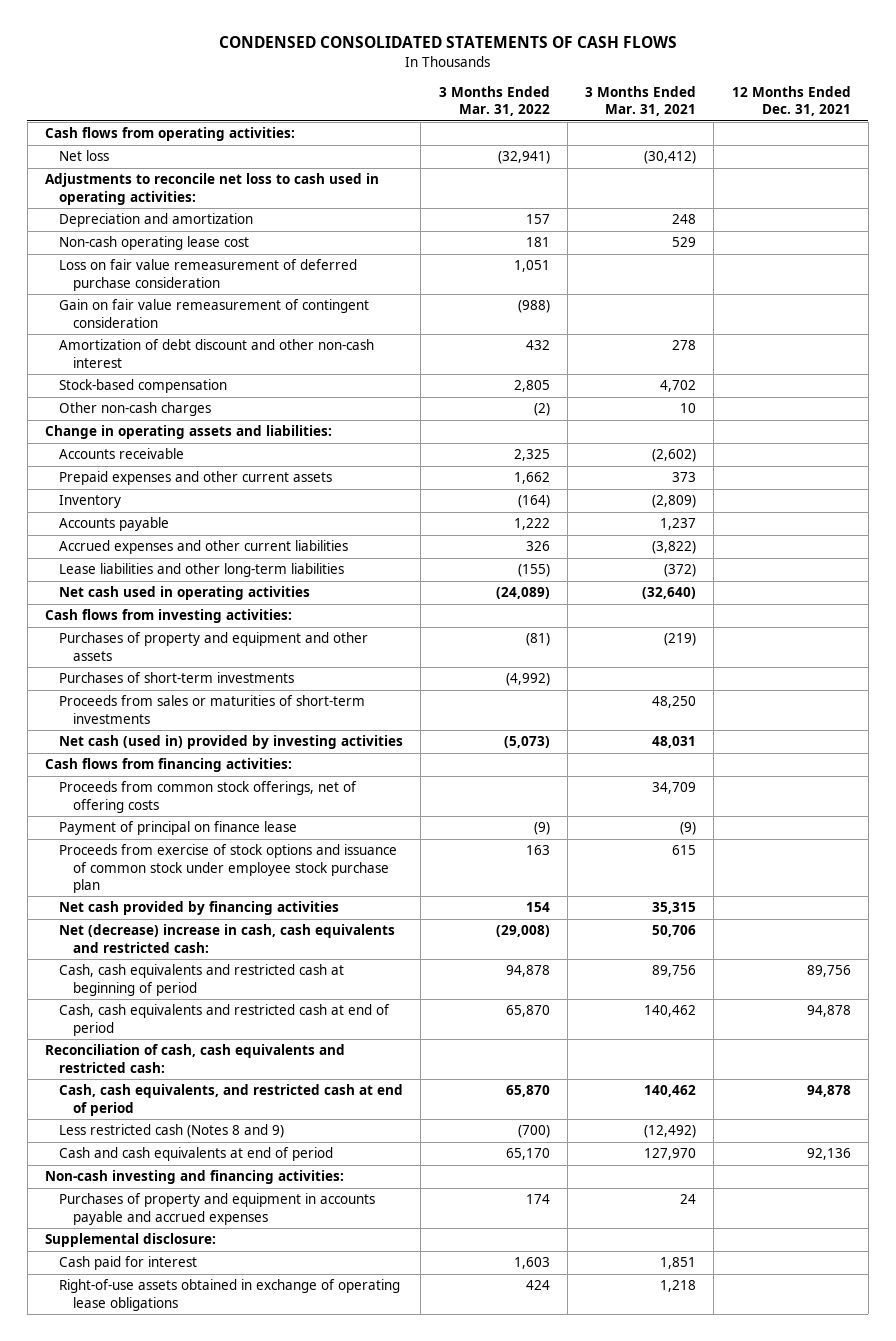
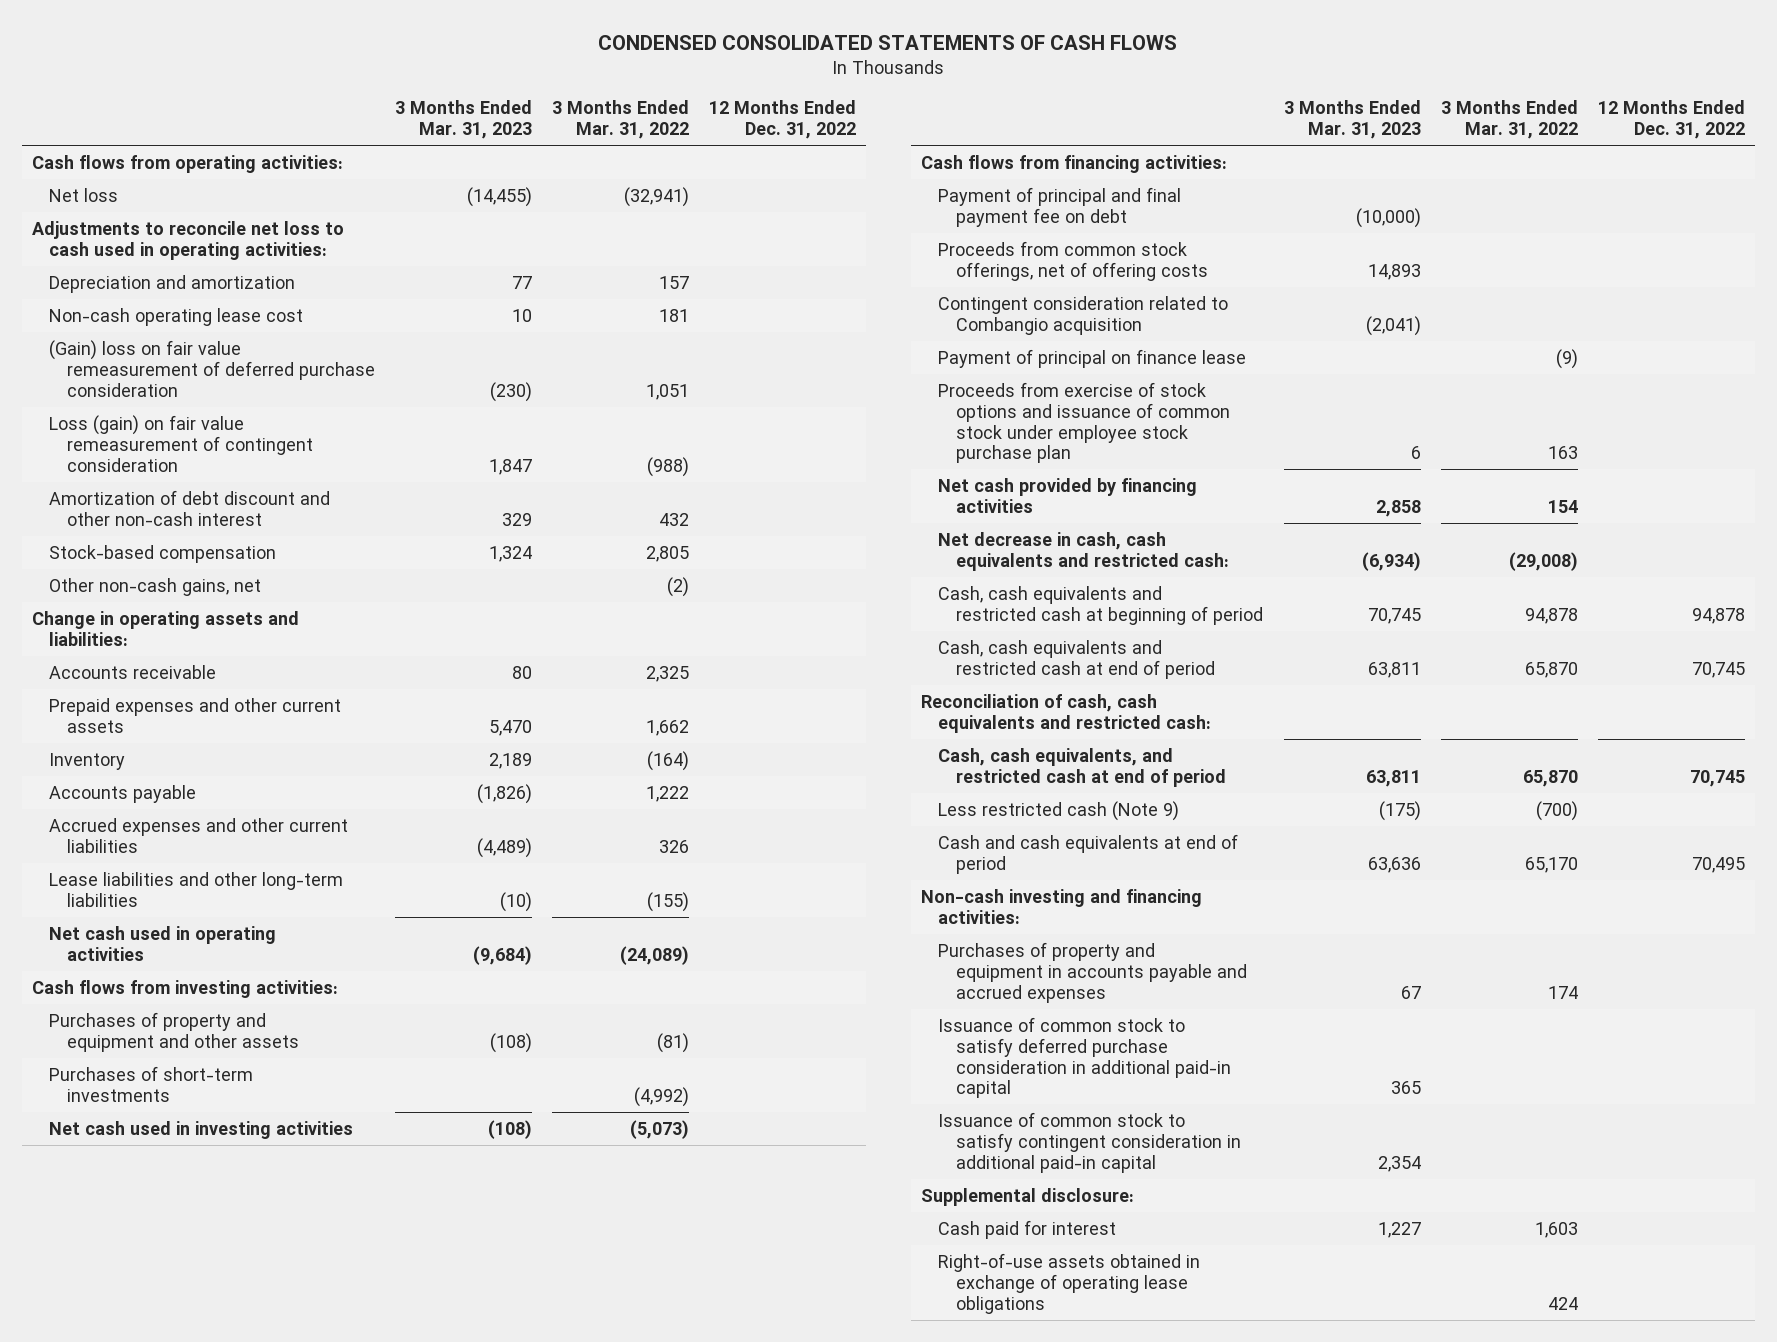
[585,85,697,116] 3 Months Ended Mar. 31, 2021 -> none
[731,85,851,116] 12 Months Ended Dec. 31, 2021 -> none
none -> [394,100,532,140] 3 Months Ended Mar. 31, 2023
none -> [708,100,856,140] 12 Months Ended Dec. 31, 2022
[59,259,358,291] Loss on fair value remeasurement of deferred purchase consideration -> [49,339,375,397] (Gain) loss on fair value remeasurement of deferred purchase consideration
[59,299,370,328] Gain on fair value remeasurement of contingent consideration -> [49,414,313,472] Loss (gain) on fair value remeasurement of contingent consideration
[59,402,212,417] Other non-cash charges -> [49,577,262,596] Other non-cash gains, net
[59,695,366,724] Proceeds from sales or maturities of short-term investments -> none
[59,735,404,750] Net cash (used in) provided by investing activities -> [49,1120,354,1139] Net cash used in investing activities
none -> [938,186,1182,227] Payment of principal and final payment fee on debt
none -> [938,295,1229,335] Contingent consideration related to Combangio acquisition
[59,924,396,953] Net (decrease) increase in cash, cash equivalents and restricted cash: -> [938,531,1229,571] Net decrease in cash, cash equivalents and restricted cash:
[59,1124,285,1139] Less restricted cash (Notes 8 and 9) -> [938,800,1180,821] Less restricted cash (Note 9)
none -> [938,1016,1231,1099] Issuance of common stock to satisfy deferred purchase consideration in additional paid-in capital
none -> [938,1111,1241,1173] Issuance of common stock to satisfy contingent consideration in additional paid-in capital

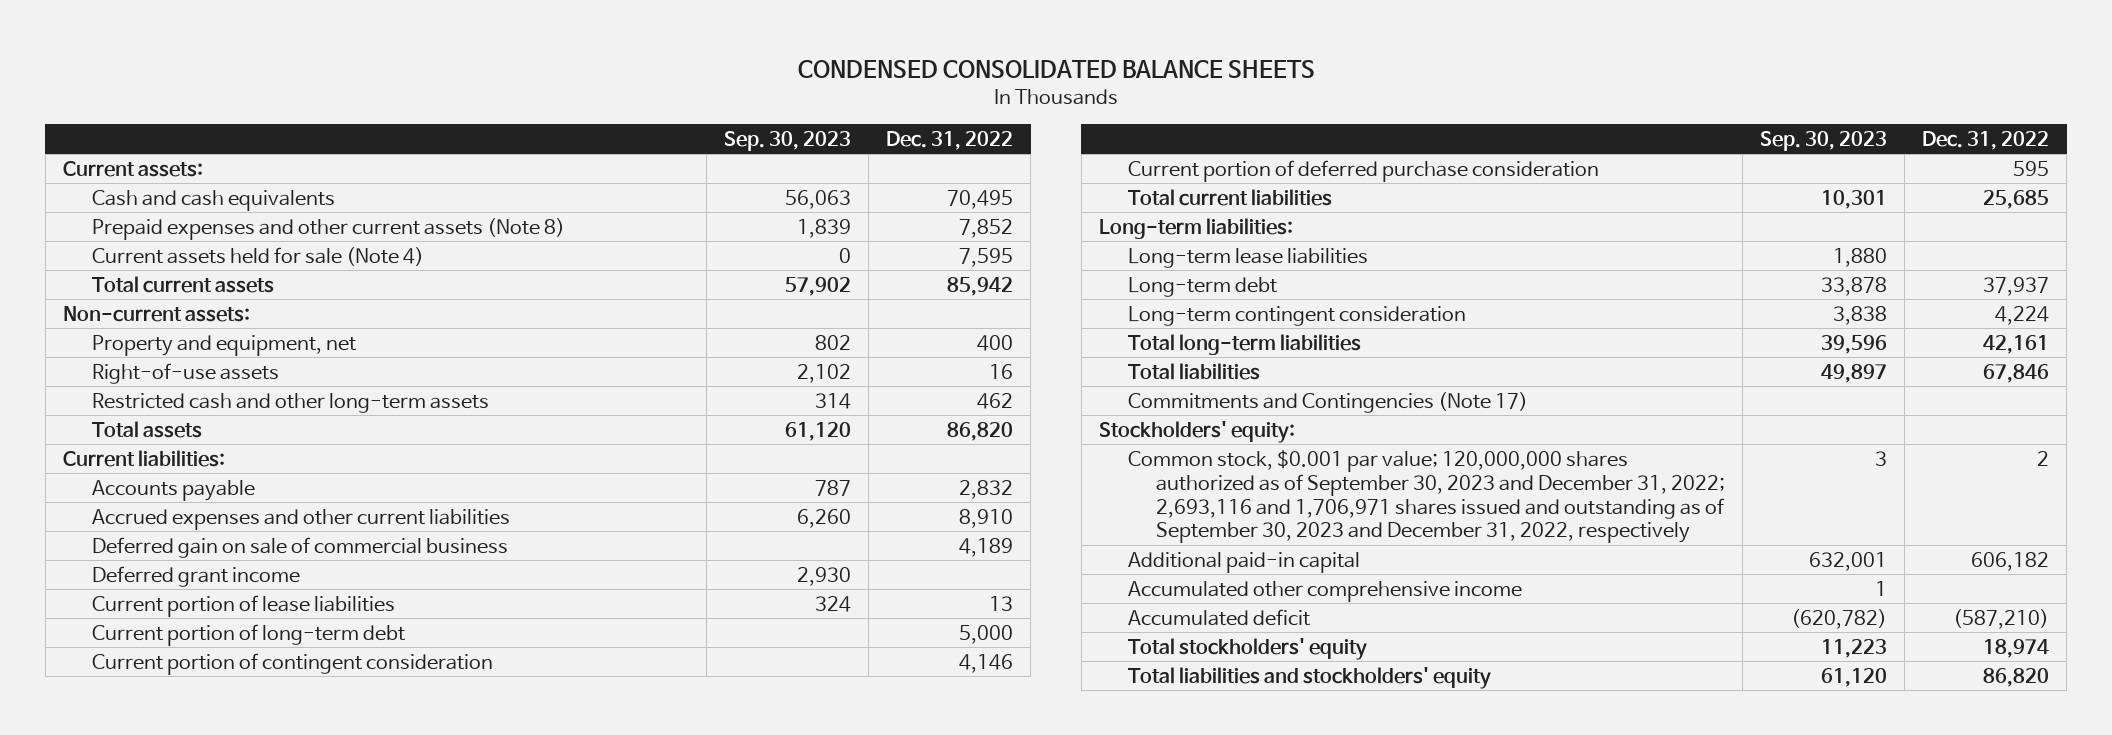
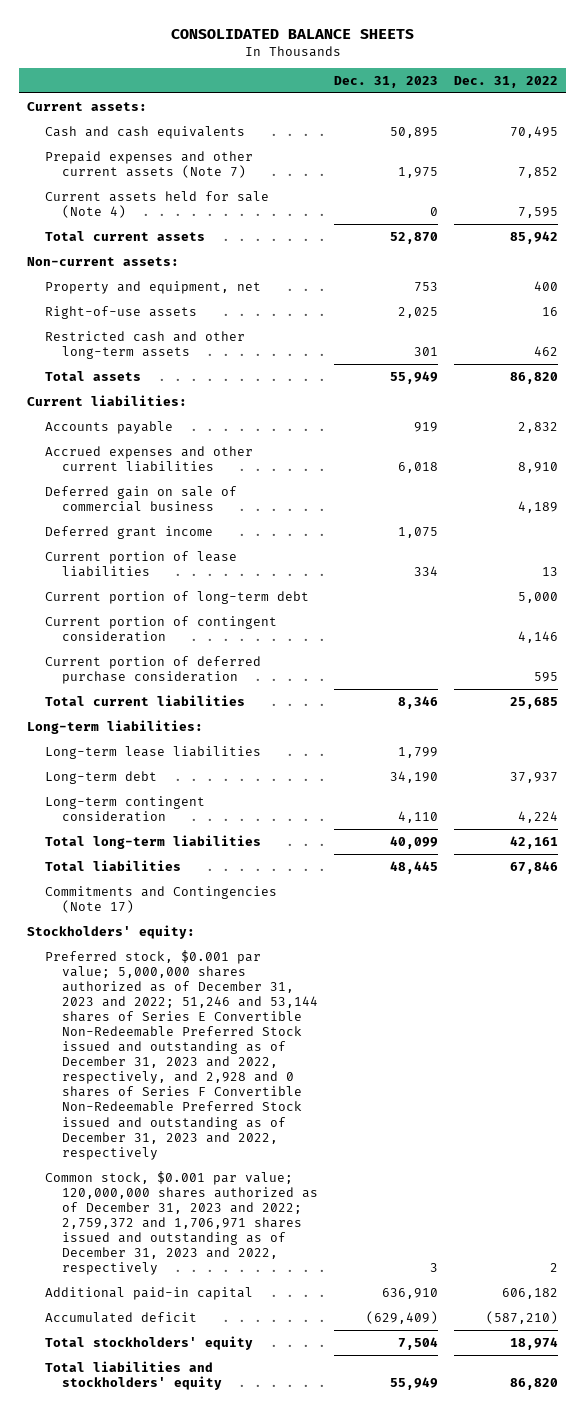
[798,59,1316,78] CONDENSED CONSOLIDATED BALANCE SHEETS -> [170,28,414,39] CONSOLIDATED BALANCE SHEETS
[724,131,852,152] Sep. 30, 2023 -> none
none -> [334,76,439,89] Dec. 31, 2023
[91,217,565,240] Prepaid expenses and other current assets (Note 8) -> [44,150,253,178] Prepaid expenses and other current assets (Note 7)
none -> [44,949,319,1160] Preferred stock, $0.001 par value; 5,000,000 shares authorized as of December 31, 2023 and 2022; 51,246 and 53,144 shares of Series E Convertible Non-Redeemable Preferred Stock issued and outstanding as of December 31, 2023 and 2022, respectively, and 2,928 and 0 shares of Series F Convertible Non-Redeemable Preferred Stock issued and outstanding as of December 31, 2023 and 2022, respectively
[1127,449,1726,544] Common stock, $0.001 par value; 120,000,000 shares authorized as of September 30, 2023 and December 31, 2022; 2,693,116 and 1,706,971 shares issued and outstanding as of September 30, 2023 and December 31, 2022, respectively -> [44,1170,319,1276] Common stock, $0.001 par value; 120,000,000 shares authorized as of December 31, 2023 and 2022; 2,759,372 and 1,706,971 shares issued and outstanding as of December 31, 2023 and 2022, respectively
[1127,580,1522,602] Accumulated other comprehensive income -> none

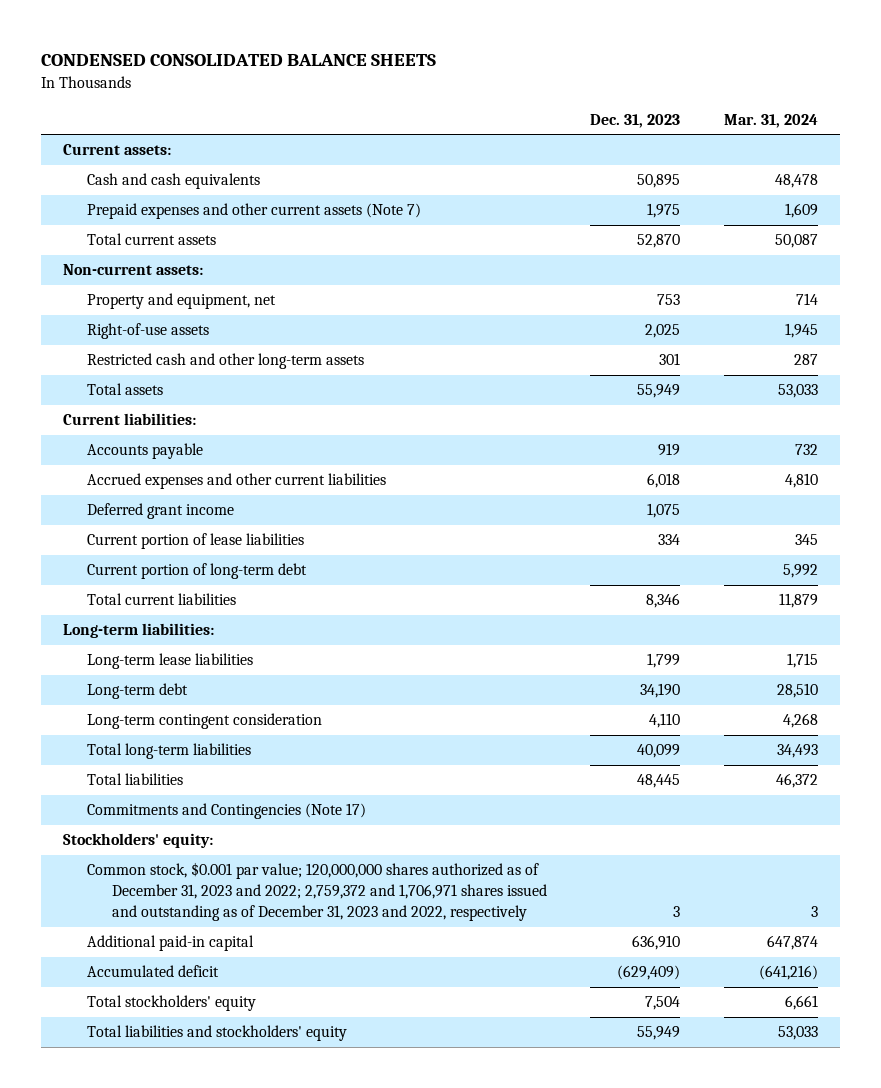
[170,28,414,39] CONSOLIDATED BALANCE SHEETS -> [41,54,437,67] CONDENSED CONSOLIDATED BALANCE SHEETS
[454,76,559,89] Dec. 31, 2022 -> none
none -> [723,113,818,128] Mar. 31, 2024
[44,190,269,218] Current assets held for sale (Note 4) -> none
[44,485,237,512] Deferred gain on sale of commercial business -> none
[44,615,277,642] Current portion of contingent consideration -> none
[44,655,261,684] Current portion of deferred purchase consideration -> none
[44,949,319,1160] Preferred stock, $0.001 par value; 5,000,000 shares authorized as of December 31, 2023 and 2022; 51,246 and 53,144 shares of Series E Convertible Non-Redeemable Preferred Stock issued and outstanding as of December 31, 2023 and 2022, respectively, and 2,928 and 0 shares of Series F Convertible Non-Redeemable Preferred Stock issued and outstanding as of December 31, 2023 and 2022, respectively -> none

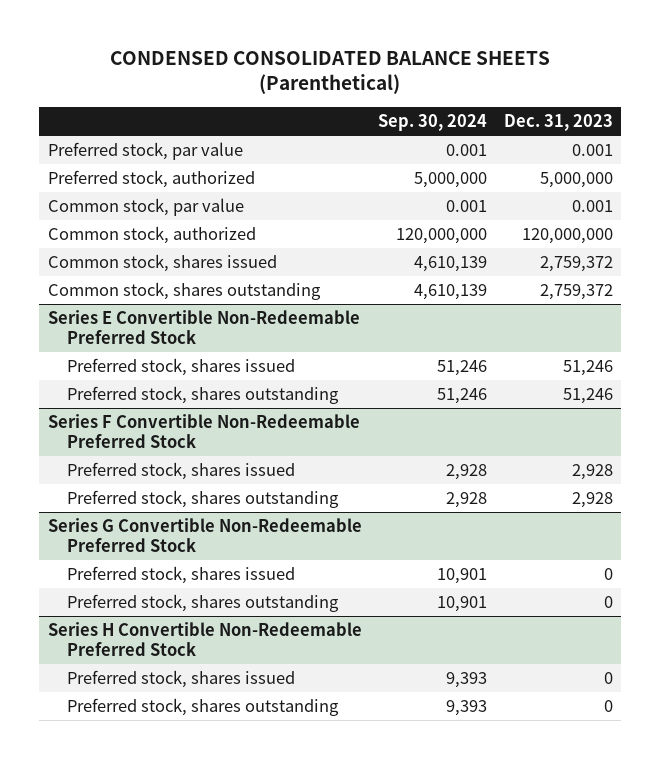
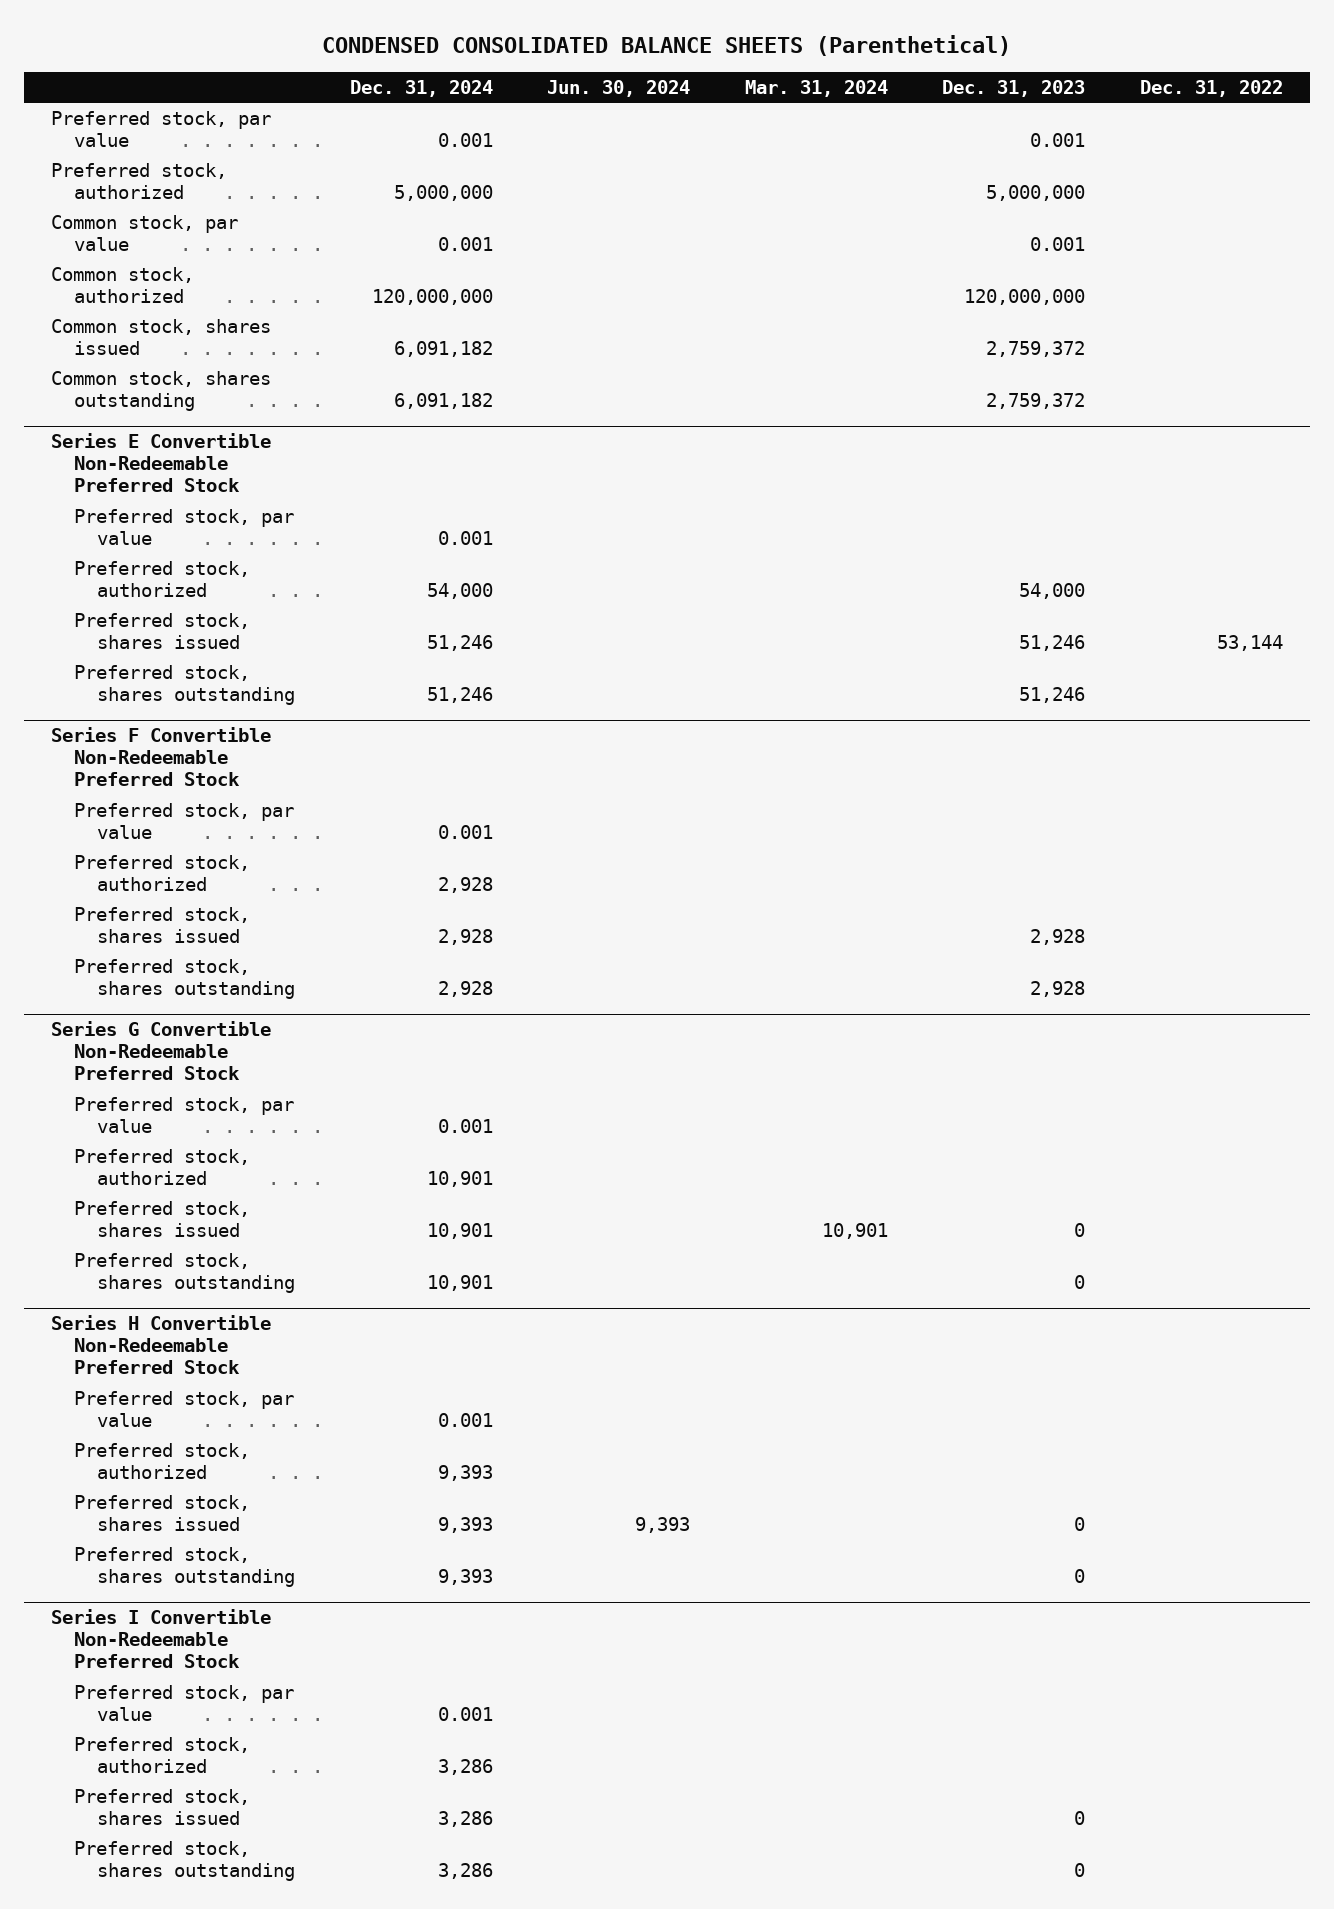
[378,113,488,131] Sep. 30, 2024 -> none
none -> [349,79,493,97] Dec. 31, 2024
none -> [547,79,691,97] Jun. 30, 2024
none -> [744,79,888,97] Mar. 31, 2024
none -> [1139,79,1283,97] Dec. 31, 2022
none -> [74,508,295,546] Preferred stock, par value
none -> [74,560,251,598] Preferred stock, authorized
none -> [74,802,295,840] Preferred stock, par value
none -> [74,854,251,892] Preferred stock, authorized
none -> [74,1096,295,1134] Preferred stock, par value
none -> [74,1148,251,1186] Preferred stock, authorized
none -> [74,1390,295,1428] Preferred stock, par value
none -> [74,1442,251,1480] Preferred stock, authorized
none -> [51,1609,272,1669] Series I Convertible Non-Redeemable Preferred Stock
none -> [74,1684,295,1722] Preferred stock, par value
none -> [74,1736,251,1774] Preferred stock, authorized
none -> [74,1788,251,1826] Preferred stock, shares issued
none -> [74,1840,296,1882] Preferred stock, shares outstanding

